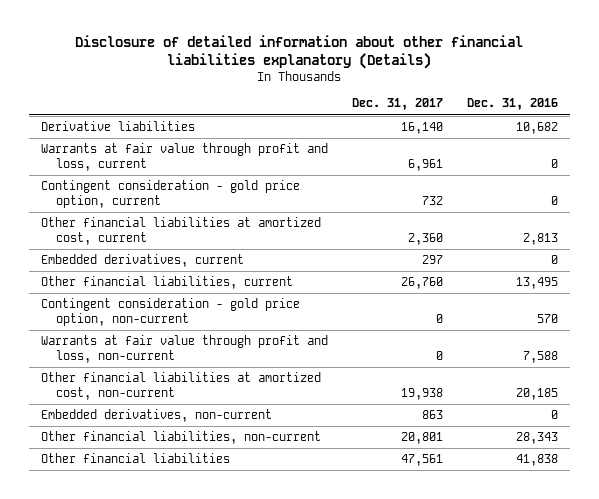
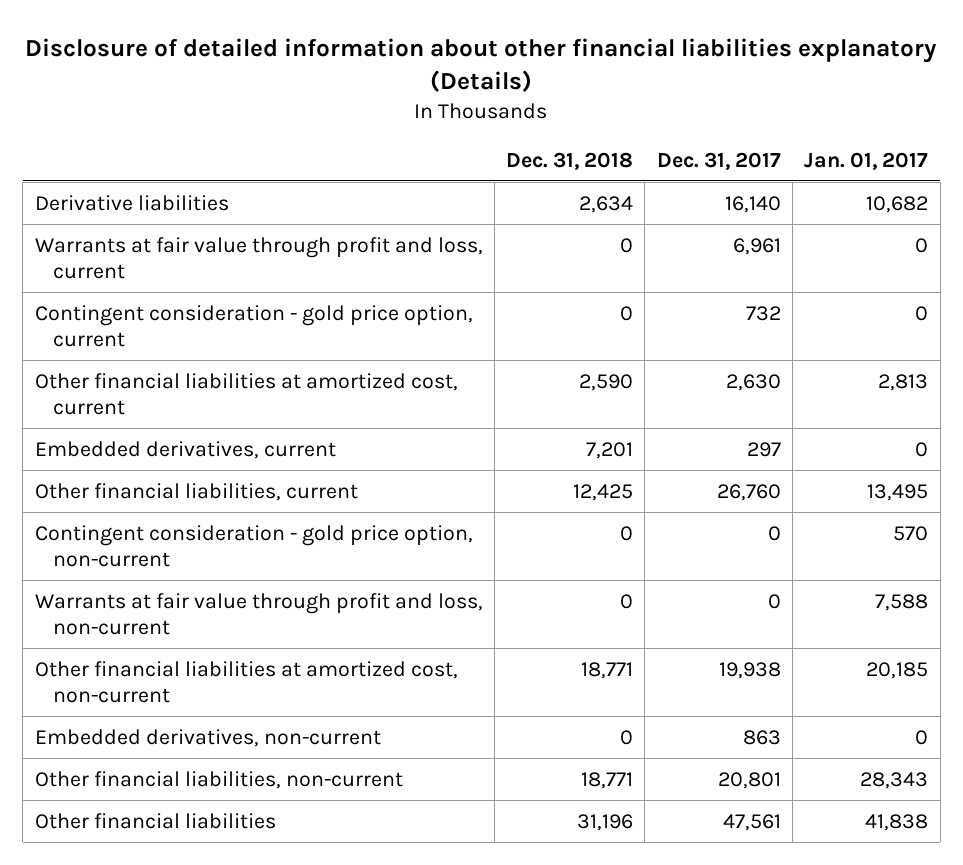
[466,98,558,111] Dec. 31, 2016 -> none
none -> [506,151,634,170] Dec. 31, 2018
none -> [804,151,929,170] Jan. 01, 2017
[407,232,443,245] 2,360 -> [725,373,781,391] 2,630

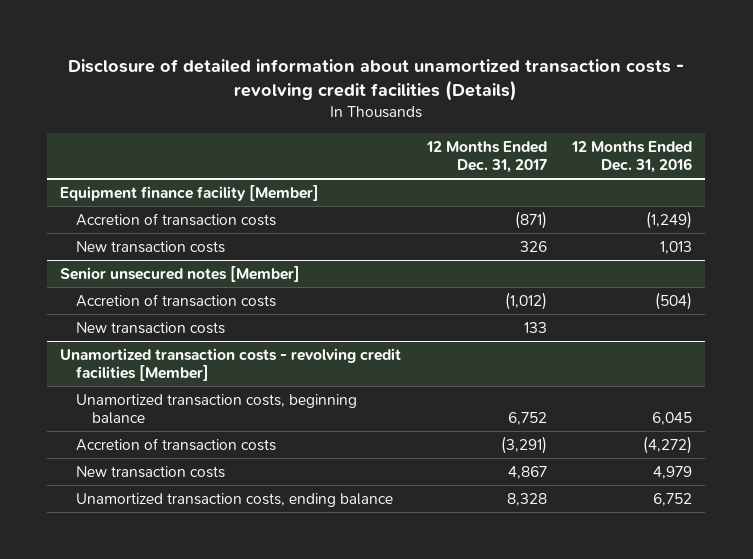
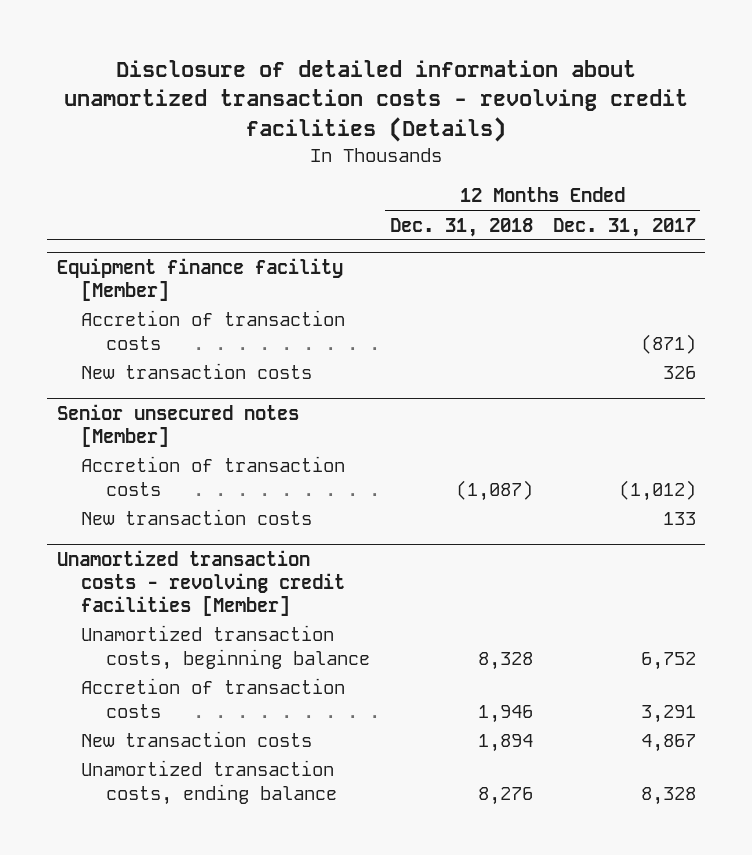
[571,140,693,174] 12 Months Ended Dec. 31, 2016 -> none
none -> [389,217,533,237] Dec. 31, 2018
[500,435,547,454] (3,291) -> [640,704,696,723] 3,291

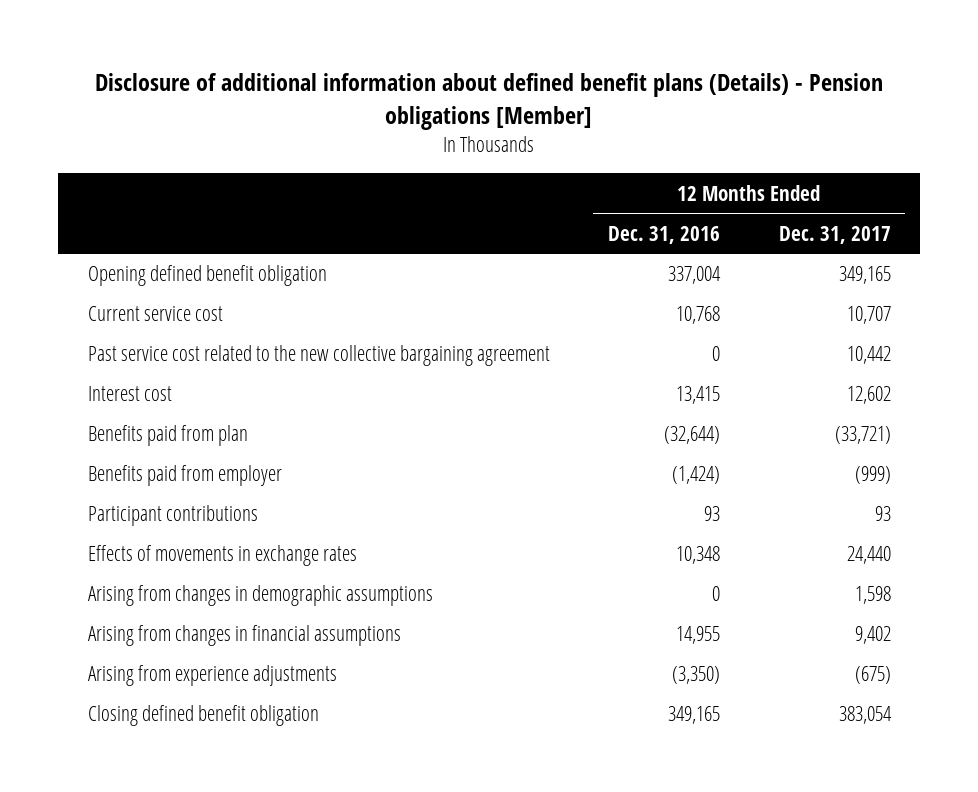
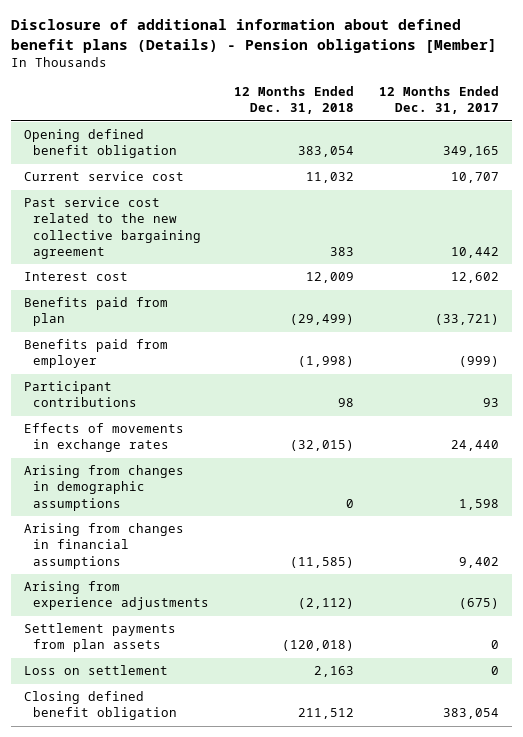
[608,225,721,244] Dec. 31, 2016 -> none
none -> [234,86,355,115] 12 Months Ended Dec. 31, 2018
none -> [23,623,176,653] Settlement payments from plan assets
none -> [23,665,168,676] Loss on settlement

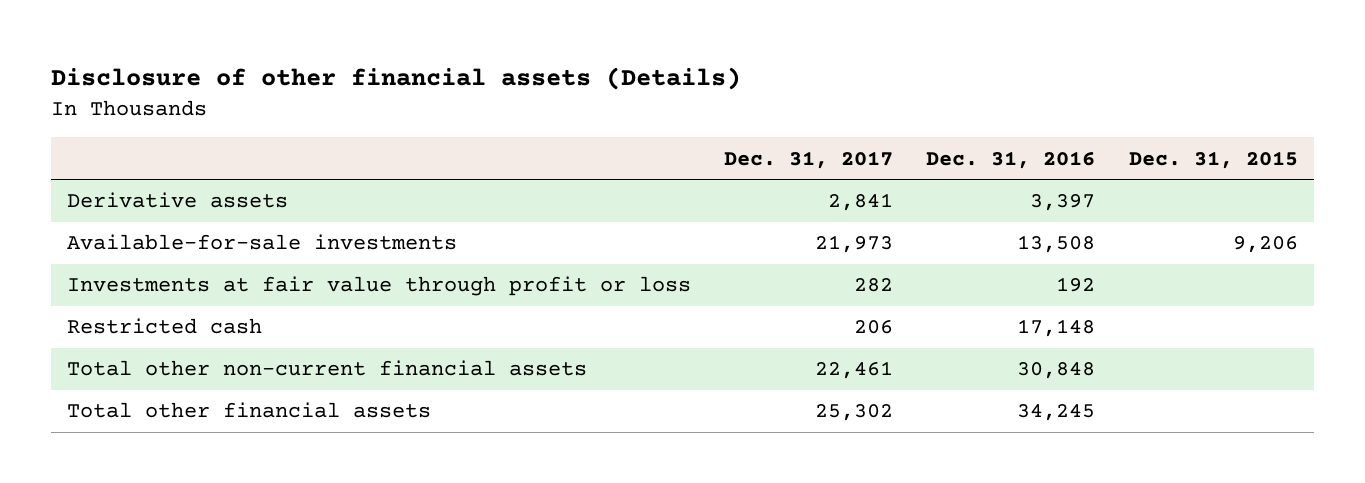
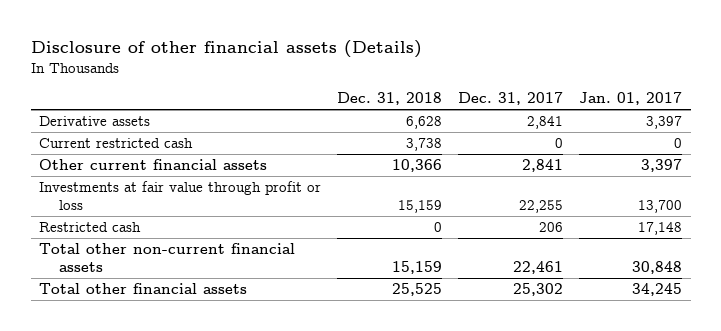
[926,150,1096,169] Dec. 31, 2016 -> none
[1128,150,1298,169] Dec. 31, 2015 -> none
none -> [336,92,442,106] Dec. 31, 2018
none -> [579,92,683,106] Jan. 01, 2017
[67,234,458,251] Available-for-sale investments -> none
none -> [38,138,193,149] Current restricted cash
none -> [38,159,267,171] Other current financial assets
[854,278,894,293] 282 -> [519,200,564,214] 22,255

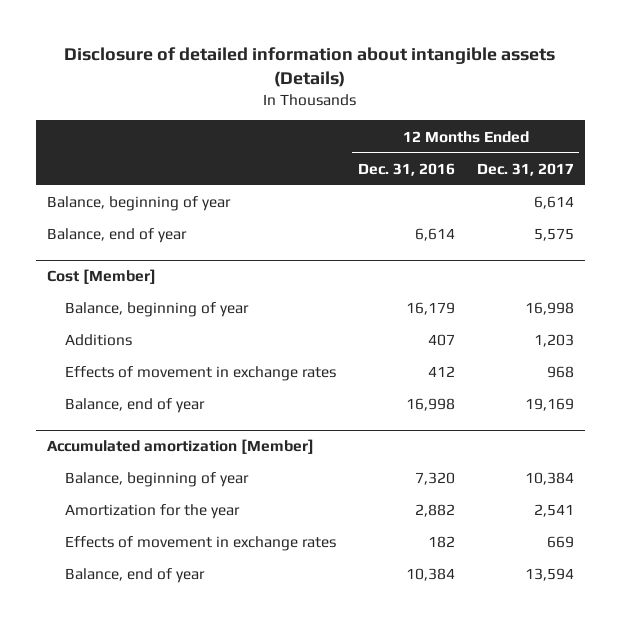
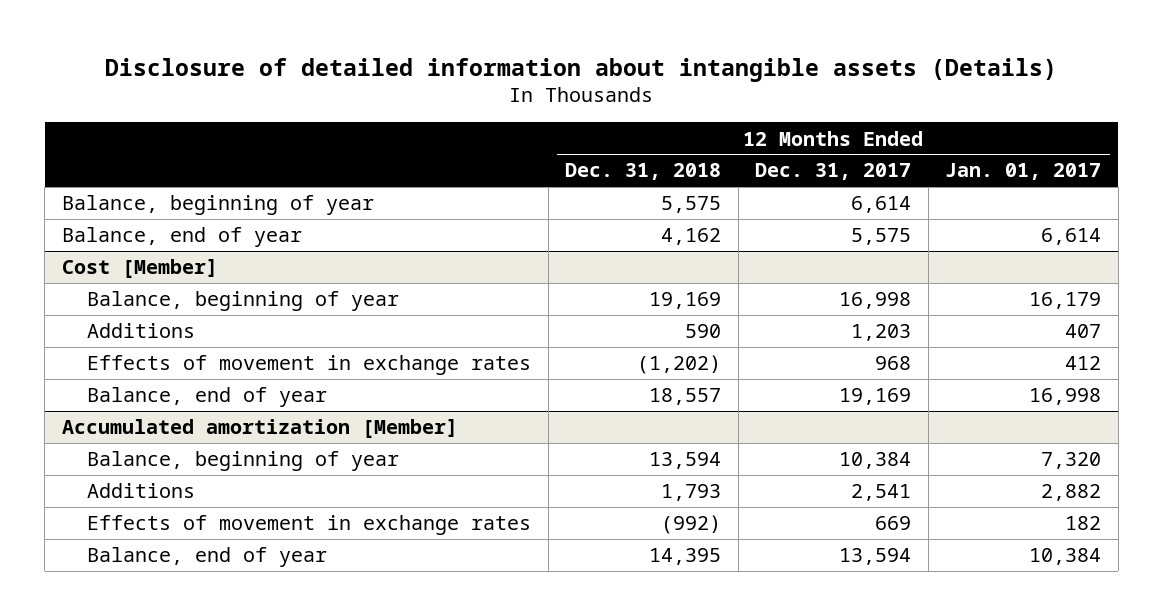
[357,162,455,176] Dec. 31, 2016 -> none
none -> [565,163,722,181] Dec. 31, 2018
none -> [945,163,1102,181] Jan. 01, 2017
[64,504,240,520] Amortization for the year -> [87,483,196,499] Additions

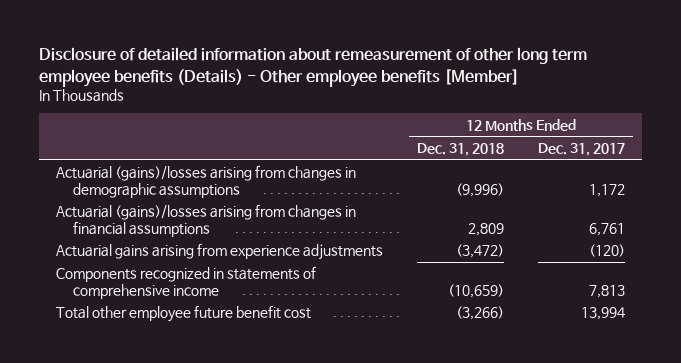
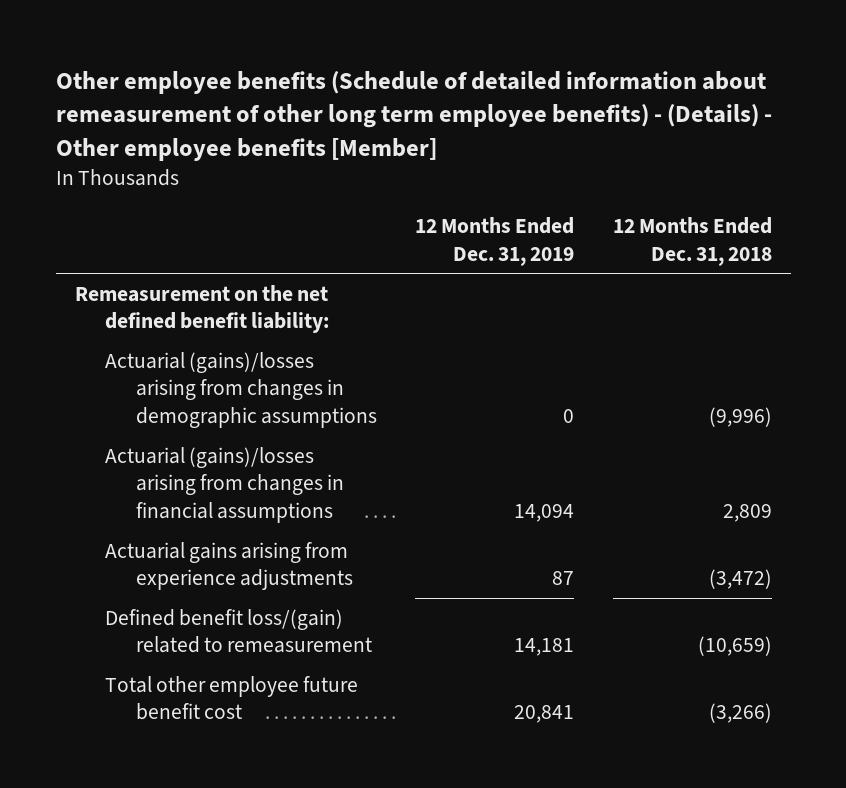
[39,47,588,87] Disclosure of detailed information about remeasurement of other long term employee benefits (Details) - Other employee benefits [Member] -> [55,71,772,161] Other employee benefits (Schedule of detailed information about remeasurement of other long term employee benefits) - (Details) - Other employee benefits [Member]
[537,142,625,156] Dec. 31, 2017 -> none
none -> [415,216,575,266] 12 Months Ended Dec. 31, 2019
none -> [74,284,330,334] Remeasurement on the net defined benefit liability:
[56,266,317,299] Components recognized in statements of comprehensive income -> [105,608,372,654] Defined benefit loss/(gain) related to remeasurement

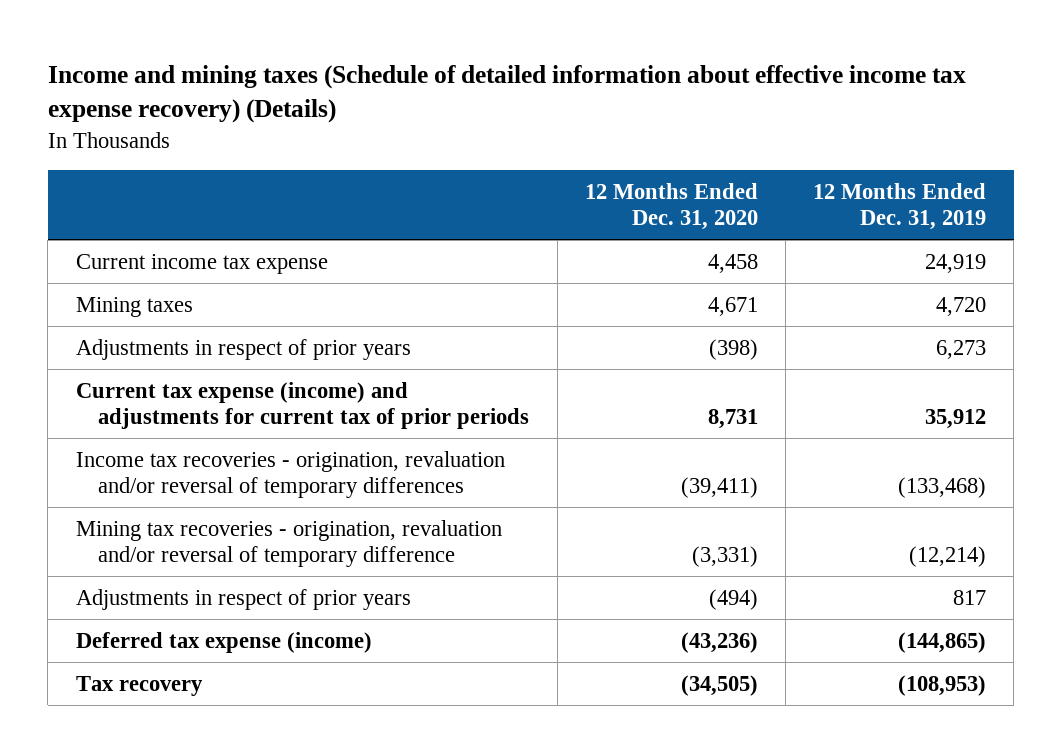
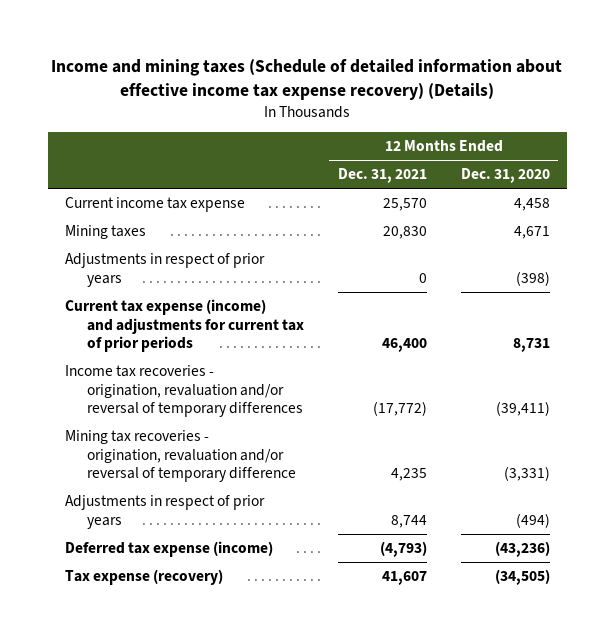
[813,182,987,231] 12 Months Ended Dec. 31, 2019 -> none
none -> [337,168,427,184] Dec. 31, 2021
[75,675,203,696] Tax recovery -> [65,569,224,586] Tax expense (recovery)

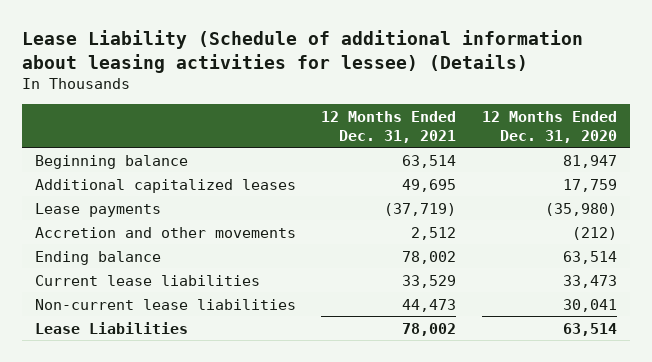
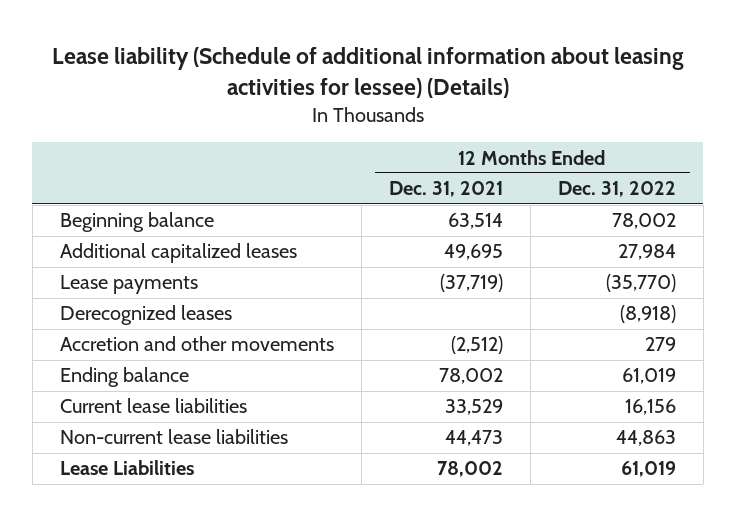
[21,30,583,73] Lease Liability (Schedule of additional information about leasing activities for lessee) (Details) -> [51,46,684,98] Lease liability (Schedule of additional information about leasing activities for lessee) (Details)
[481,110,617,143] 12 Months Ended Dec. 31, 2020 -> none
none -> [557,181,676,198] Dec. 31, 2022
none -> [59,305,232,326] Derecognized leases
[411,226,457,240] 2,512 -> [450,336,503,355] (2,512)

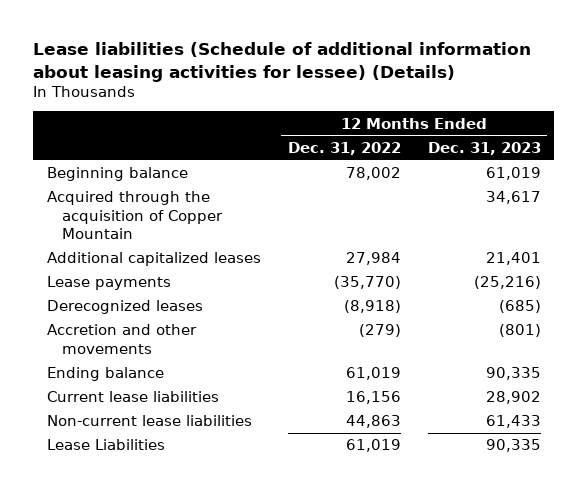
[51,46,684,98] Lease liability (Schedule of additional information about leasing activities for lessee) (Details) -> [33,42,532,82] Lease liabilities (Schedule of additional information about leasing activities for lessee) (Details)
[388,181,503,198] Dec. 31, 2021 -> none
none -> [427,142,541,156] Dec. 31, 2023
none -> [46,191,224,240] Acquired through the acquisition of Copper Mountain
[644,337,676,352] 279 -> [358,324,401,338] (279)

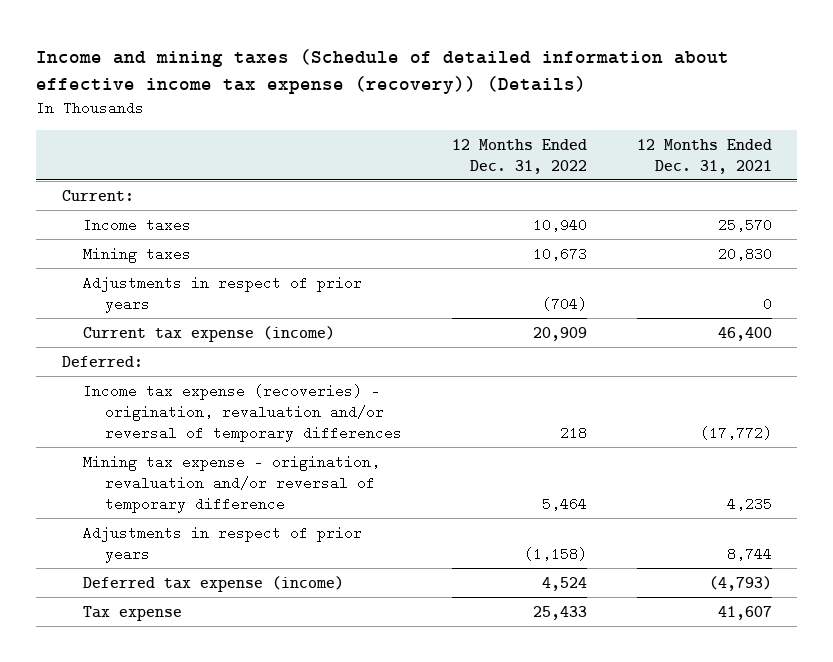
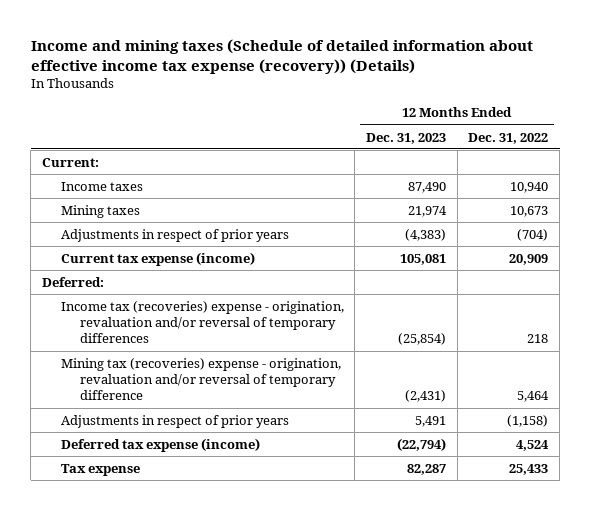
[636,138,772,174] 12 Months Ended Dec. 31, 2021 -> none
none -> [366,132,447,144] Dec. 31, 2023
[83,383,402,442] Income tax expense (recoveries) - origination, revaluation and/or reversal of temporary differences -> [60,300,344,344] Income tax (recoveries) expense - origination, revaluation and/or reversal of temporary differences
[83,454,381,513] Mining tax expense - origination, revaluation and/or reversal of temporary difference -> [60,357,341,401] Mining tax (recoveries) expense - origination, revaluation and/or reversal of temporary difference

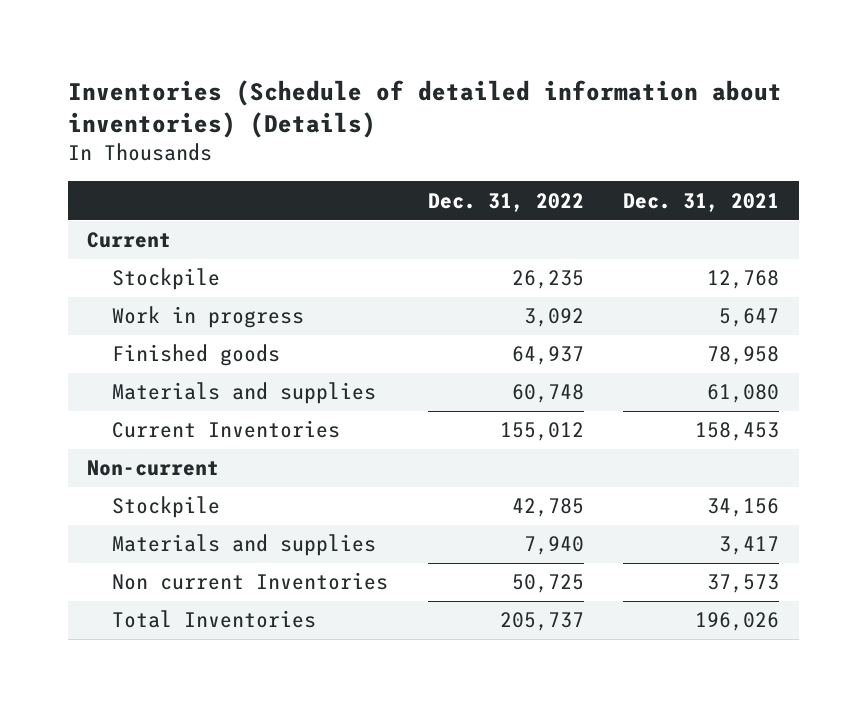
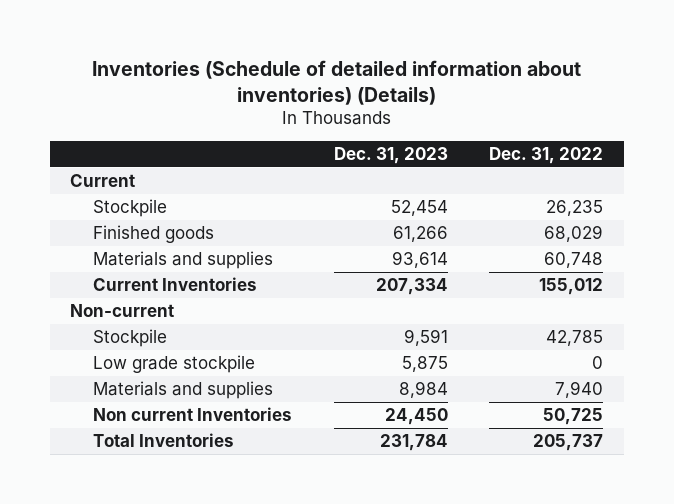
[623,192,780,212] Dec. 31, 2021 -> none
none -> [333,147,448,165] Dec. 31, 2023
[112,306,305,329] Work in progress -> none
[511,346,584,366] 64,937 -> [544,225,604,243] 68,029
none -> [92,355,255,374] Low grade stockpile

